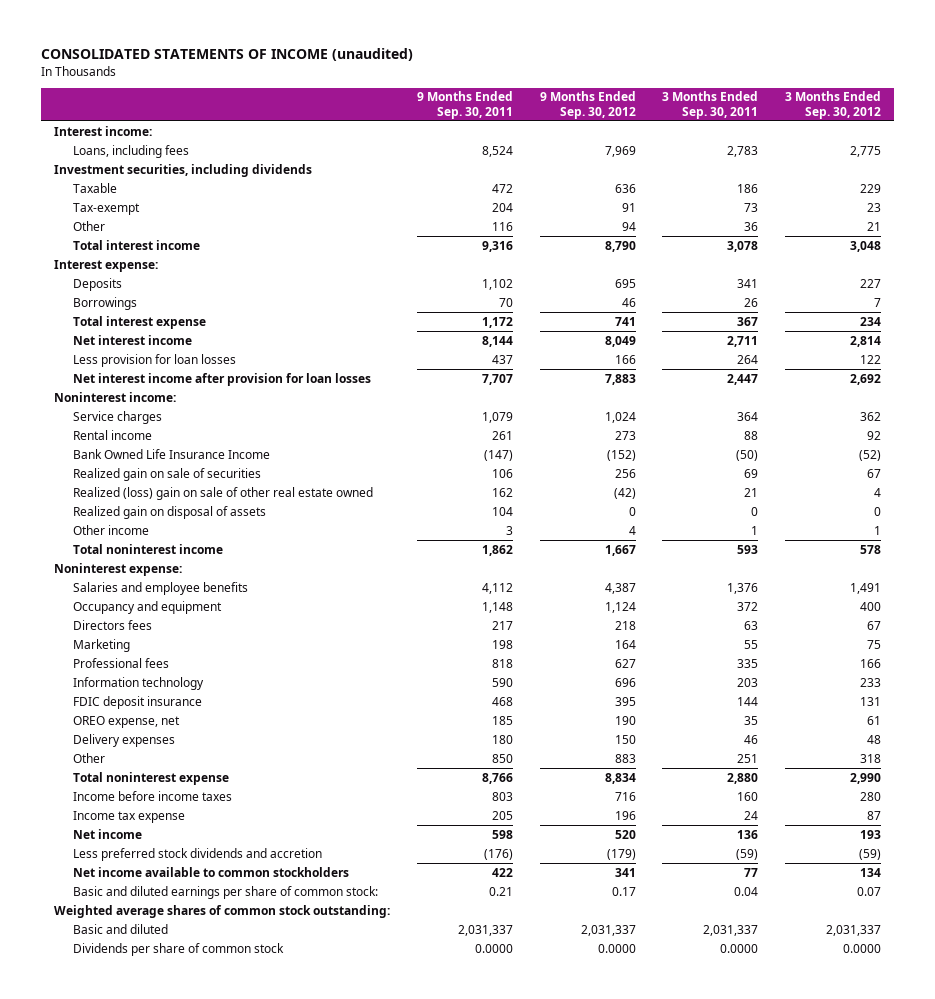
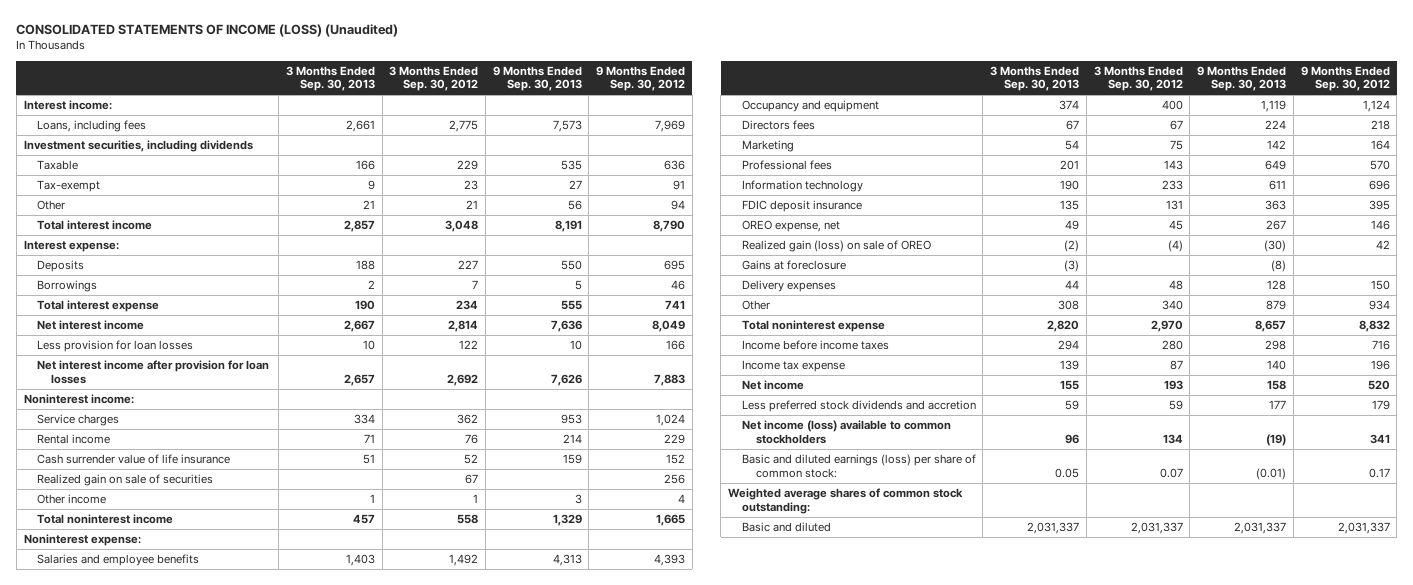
[40,48,413,62] CONSOLIDATED STATEMENTS OF INCOME (unaudited) -> [16,23,399,37] CONSOLIDATED STATEMENTS OF INCOME (LOSS) (Unaudited)
[416,91,513,119] 9 Months Ended Sep. 30, 2011 -> none
[662,91,759,119] 3 Months Ended Sep. 30, 2011 -> none
none -> [285,65,375,92] 3 Months Ended Sep. 30, 2013
none -> [492,65,582,92] 9 Months Ended Sep. 30, 2013
[614,430,636,440] 273 -> [664,434,686,445] 229
[867,430,882,440] 92 -> [465,434,479,445] 76
[72,448,270,459] Bank Owned Life Insurance Income -> [37,454,231,465] Cash surrender value of life insurance
[606,449,636,461] (152) -> [666,454,686,465] 152
[859,449,882,461] (52) -> [464,454,479,465] 52
[72,486,373,500] Realized (loss) gain on sale of other real estate owned -> none
[72,505,266,519] Realized gain on disposal of assets -> none
[604,544,636,556] 1,667 -> [656,514,686,527] 1,665
[860,544,882,554] 578 -> [457,514,479,525] 558
[604,582,636,594] 4,387 -> [654,554,686,567] 4,393
[850,582,882,594] 1,491 -> [449,554,479,567] 1,492
[614,658,636,668] 627 -> [1369,160,1390,171] 570
[860,658,882,668] 166 -> [1163,160,1183,171] 143
[614,715,636,725] 190 -> [1370,220,1390,231] 146
[867,715,882,725] 61 -> [1168,220,1183,231] 45
none -> [741,240,931,253] Realized gain (loss) on sale of OREO
none -> [741,260,846,271] Gains at foreclosure
[614,753,636,763] 883 -> [1368,300,1390,311] 934
[860,753,882,763] 318 -> [1161,300,1183,311] 340
[604,772,636,784] 8,834 -> [1358,320,1390,333] 8,832
[850,772,882,784] 2,990 -> [1150,320,1183,333] 2,970
[606,848,636,860] (179) -> [1371,400,1390,411] 179
[859,848,882,860] (59) -> [1168,400,1183,411] 59
[72,866,349,877] Net income available to common stockholders -> [741,420,951,444] Net income (loss) available to common stockholders
[72,885,378,899] Basic and diluted earnings per share of common stock: -> [741,454,976,478] Basic and diluted earnings (loss) per share of common stock:
[72,942,284,956] Dividends per share of common stock -> none

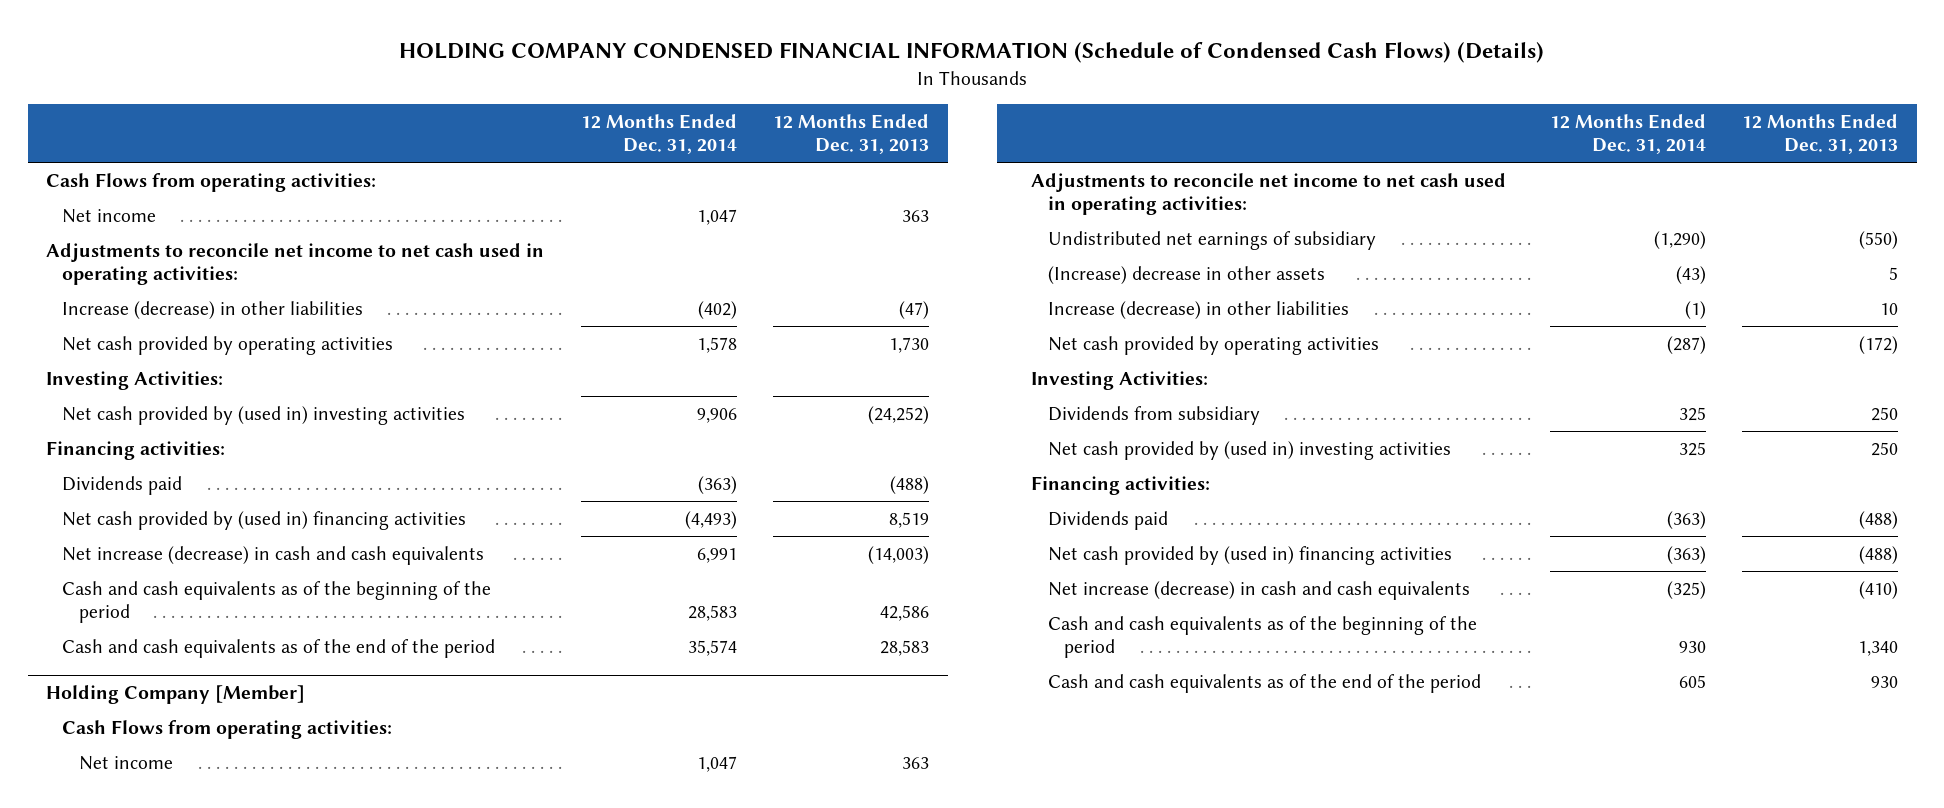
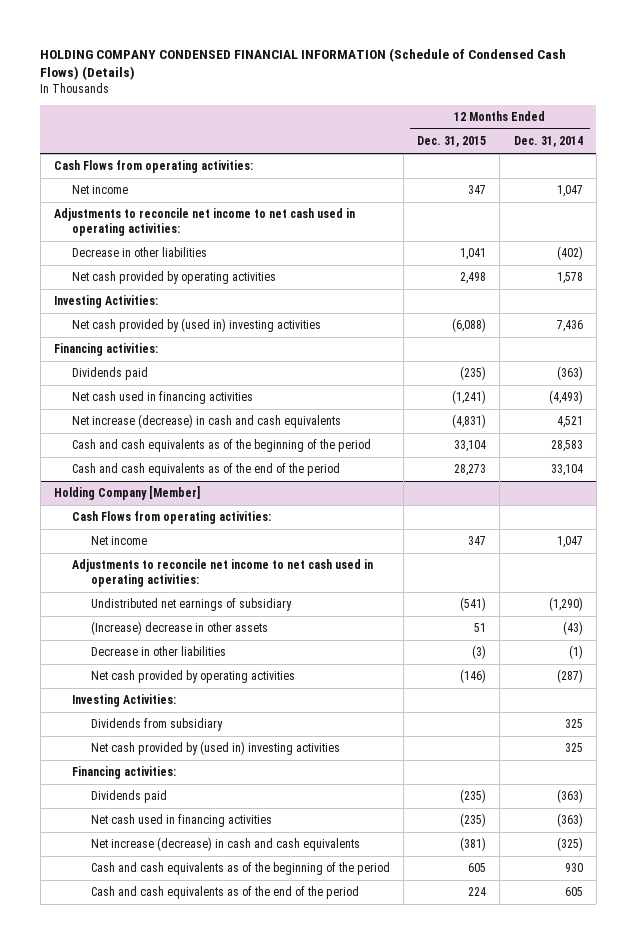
[773,114,930,155] 12 Months Ended Dec. 31, 2013 -> none
none -> [417,136,487,148] Dec. 31, 2015
[62,300,364,319] Increase (decrease) in other liabilities -> [72,247,208,258] Decrease in other liabilities
[696,407,737,423] 9,906 -> [556,320,583,333] 7,436
[62,510,467,530] Net cash provided by (used in) financing activities -> [72,391,254,405] Net cash used in financing activities
[696,547,737,563] 6,991 -> [556,416,583,429] 4,521
[687,639,737,656] 35,574 -> [550,464,583,477] 33,104
[1047,300,1349,319] Increase (decrease) in other liabilities -> [90,646,226,657] Decrease in other liabilities
[1047,545,1452,565] Net cash provided by (used in) financing activities -> [90,814,272,828] Net cash used in financing activities

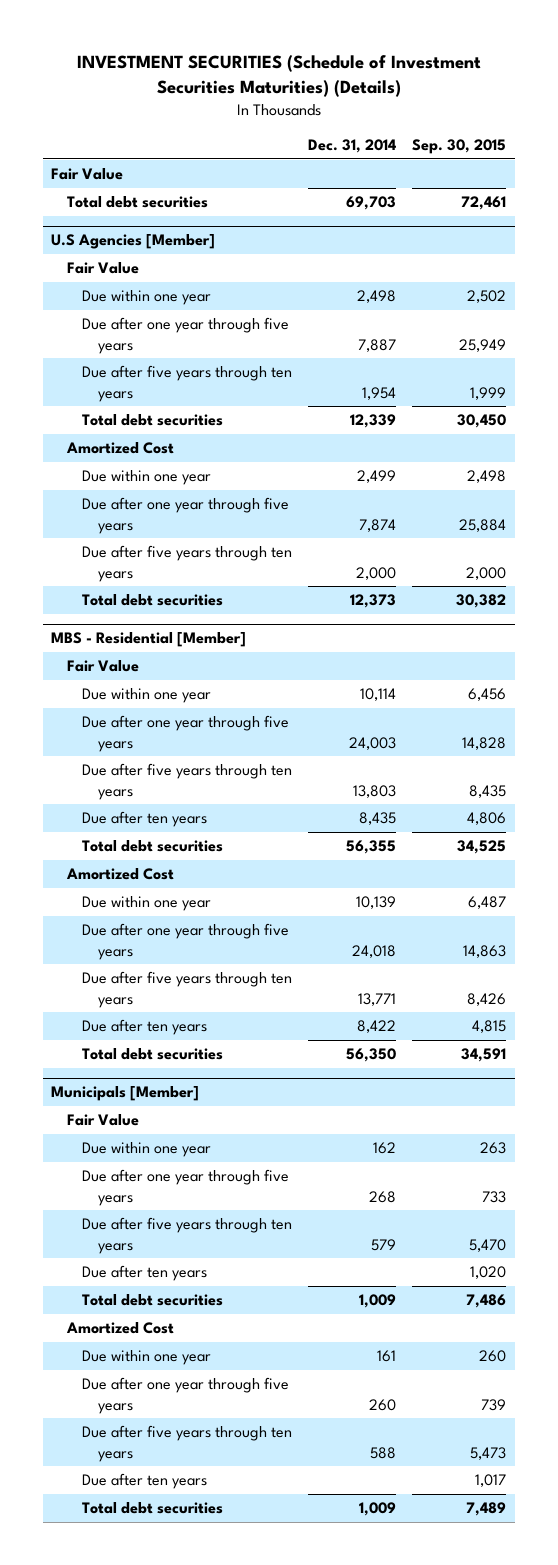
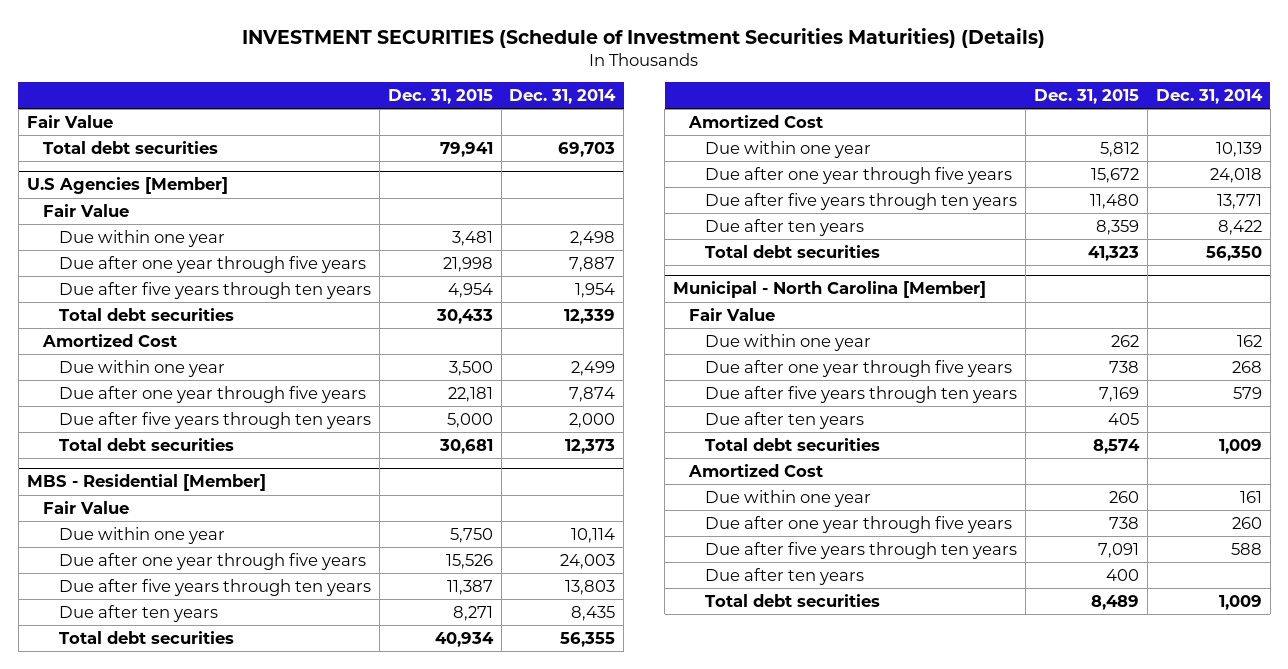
[412,139,507,155] Sep. 30, 2015 -> none
none -> [387,88,493,104] Dec. 31, 2015
[51,1086,200,1102] Municipals [Member] -> [672,281,986,299] Municipal - North Carolina [Member]

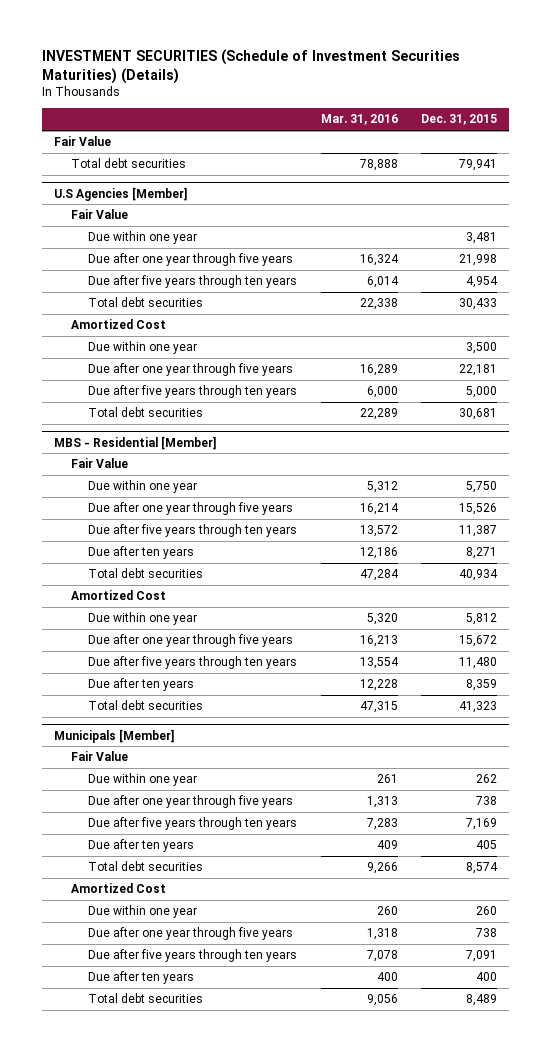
[509,88,617,104] Dec. 31, 2014 -> none
none -> [320,114,398,126] Mar. 31, 2016
[672,281,986,299] Municipal - North Carolina [Member] -> [53,728,175,743] Municipals [Member]

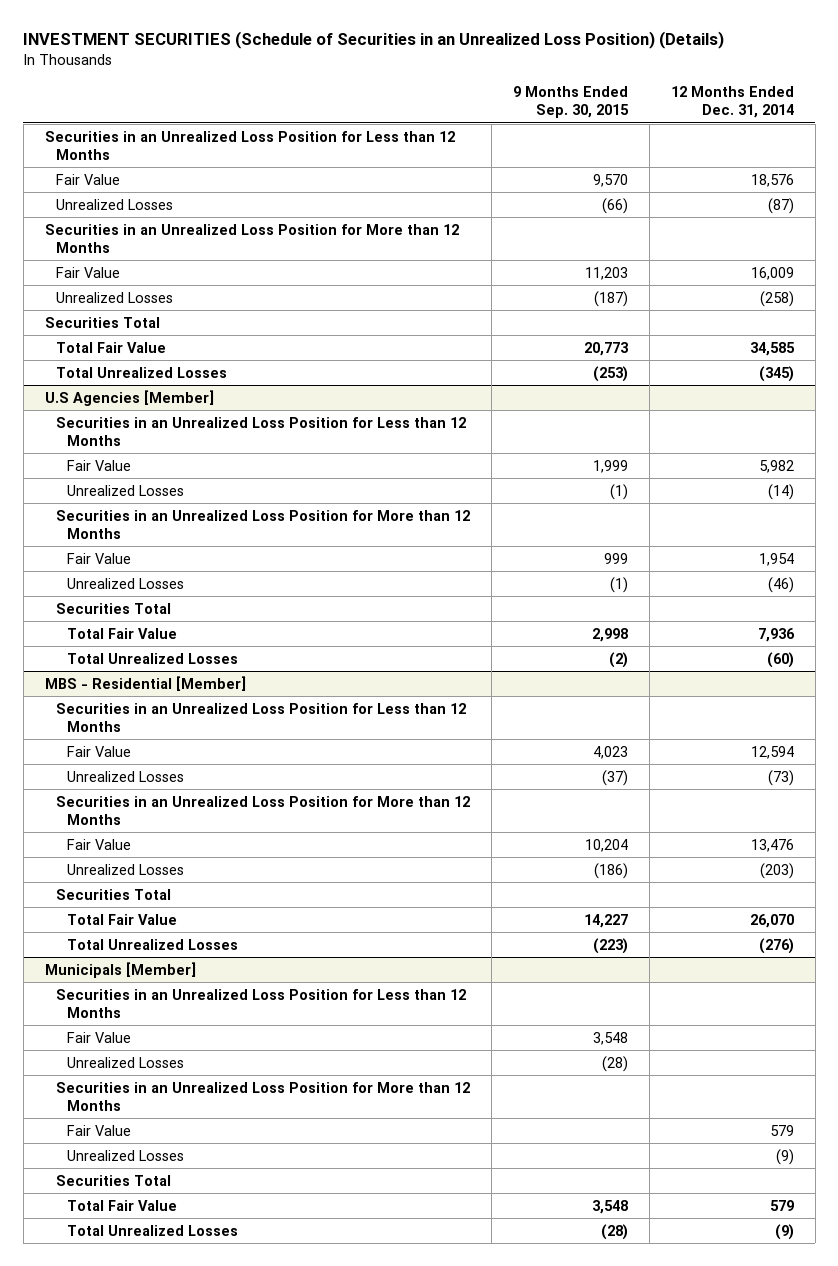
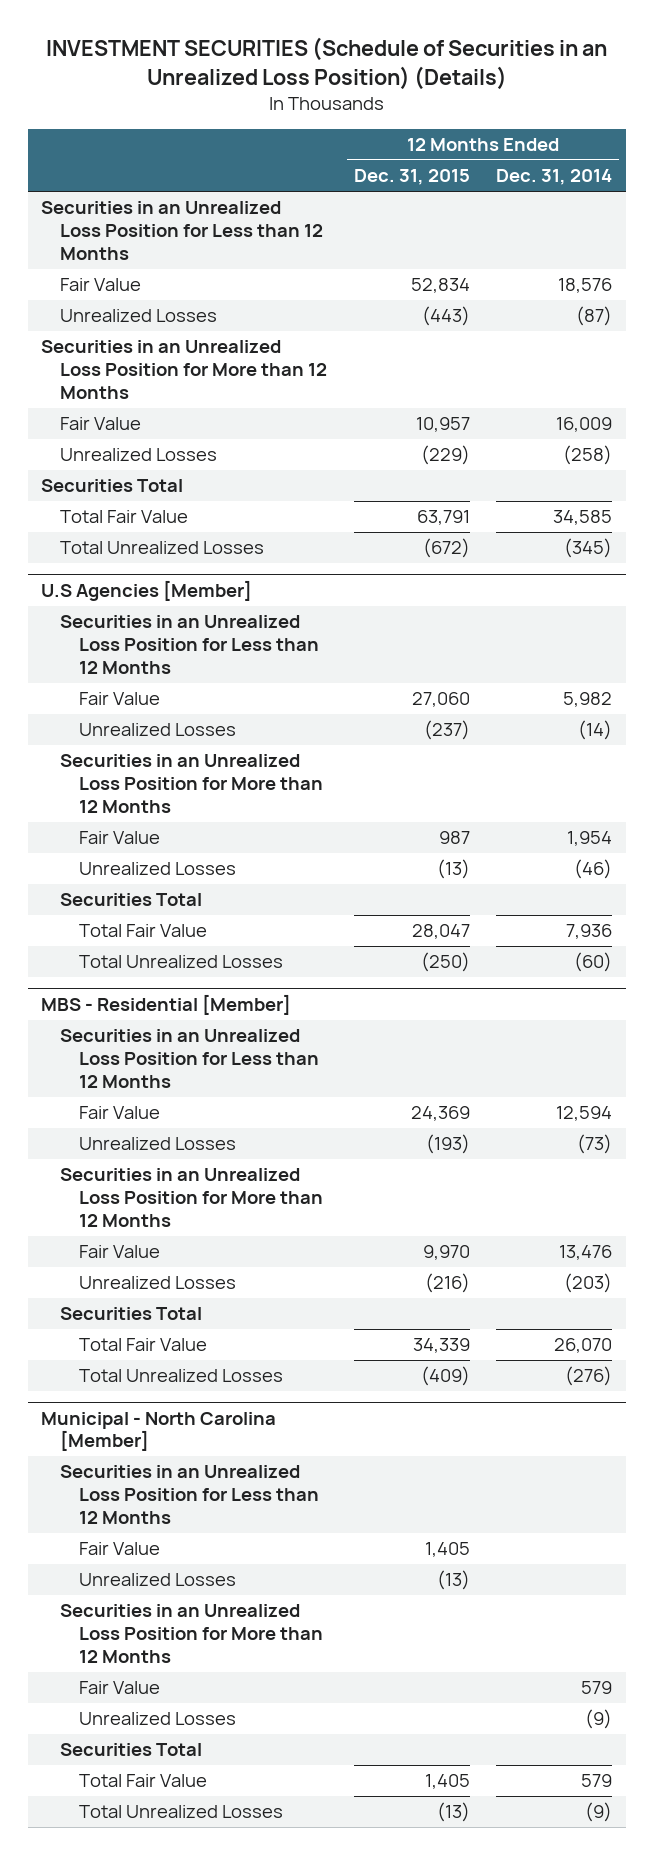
[512,85,629,119] 9 Months Ended Sep. 30, 2015 -> none
none -> [353,169,470,186] Dec. 31, 2015
[44,961,196,978] Municipals [Member] -> [41,1411,277,1452] Municipal - North Carolina [Member]

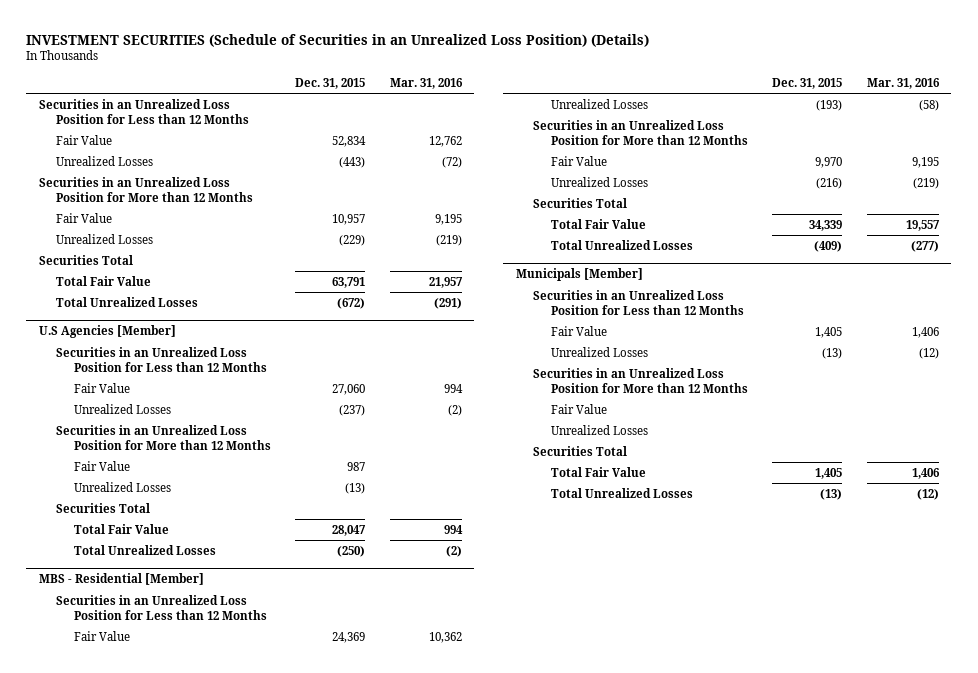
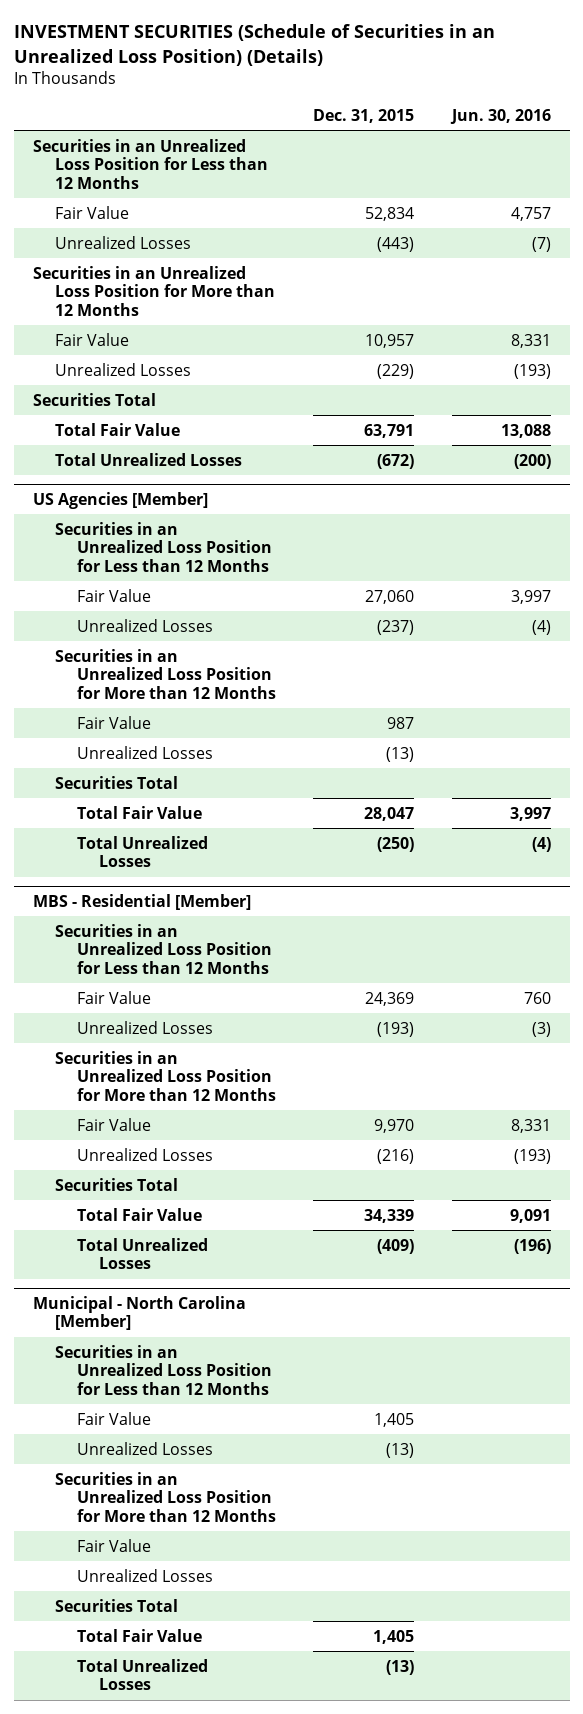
[389,77,463,89] Mar. 31, 2016 -> none
none -> [449,108,551,124] Jun. 30, 2016
[38,325,176,339] U.S Agencies [Member] -> [32,491,208,509] US Agencies [Member]
[515,268,643,282] Municipals [Member] -> [32,1295,246,1331] Municipal - North Carolina [Member]

